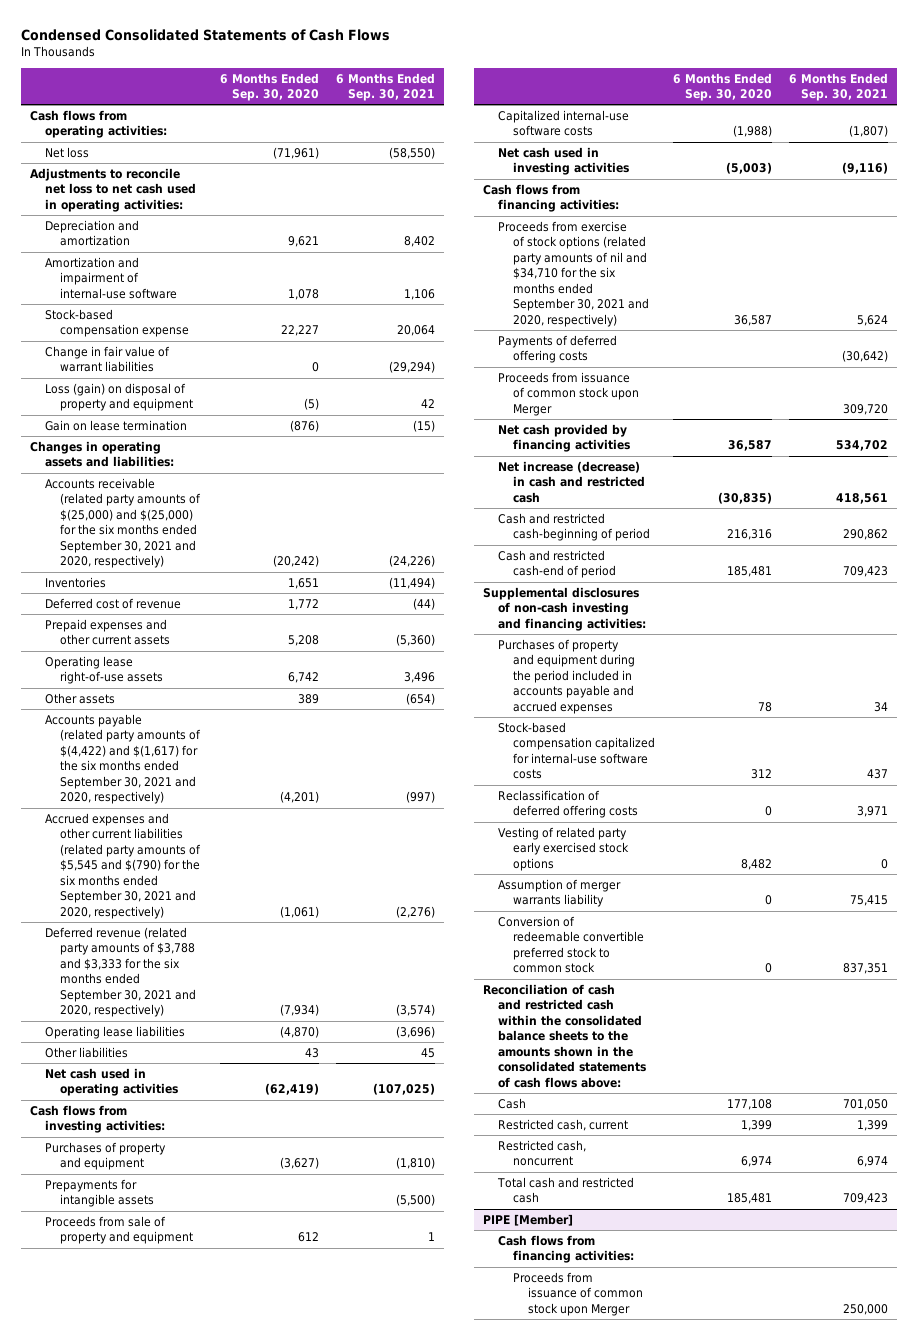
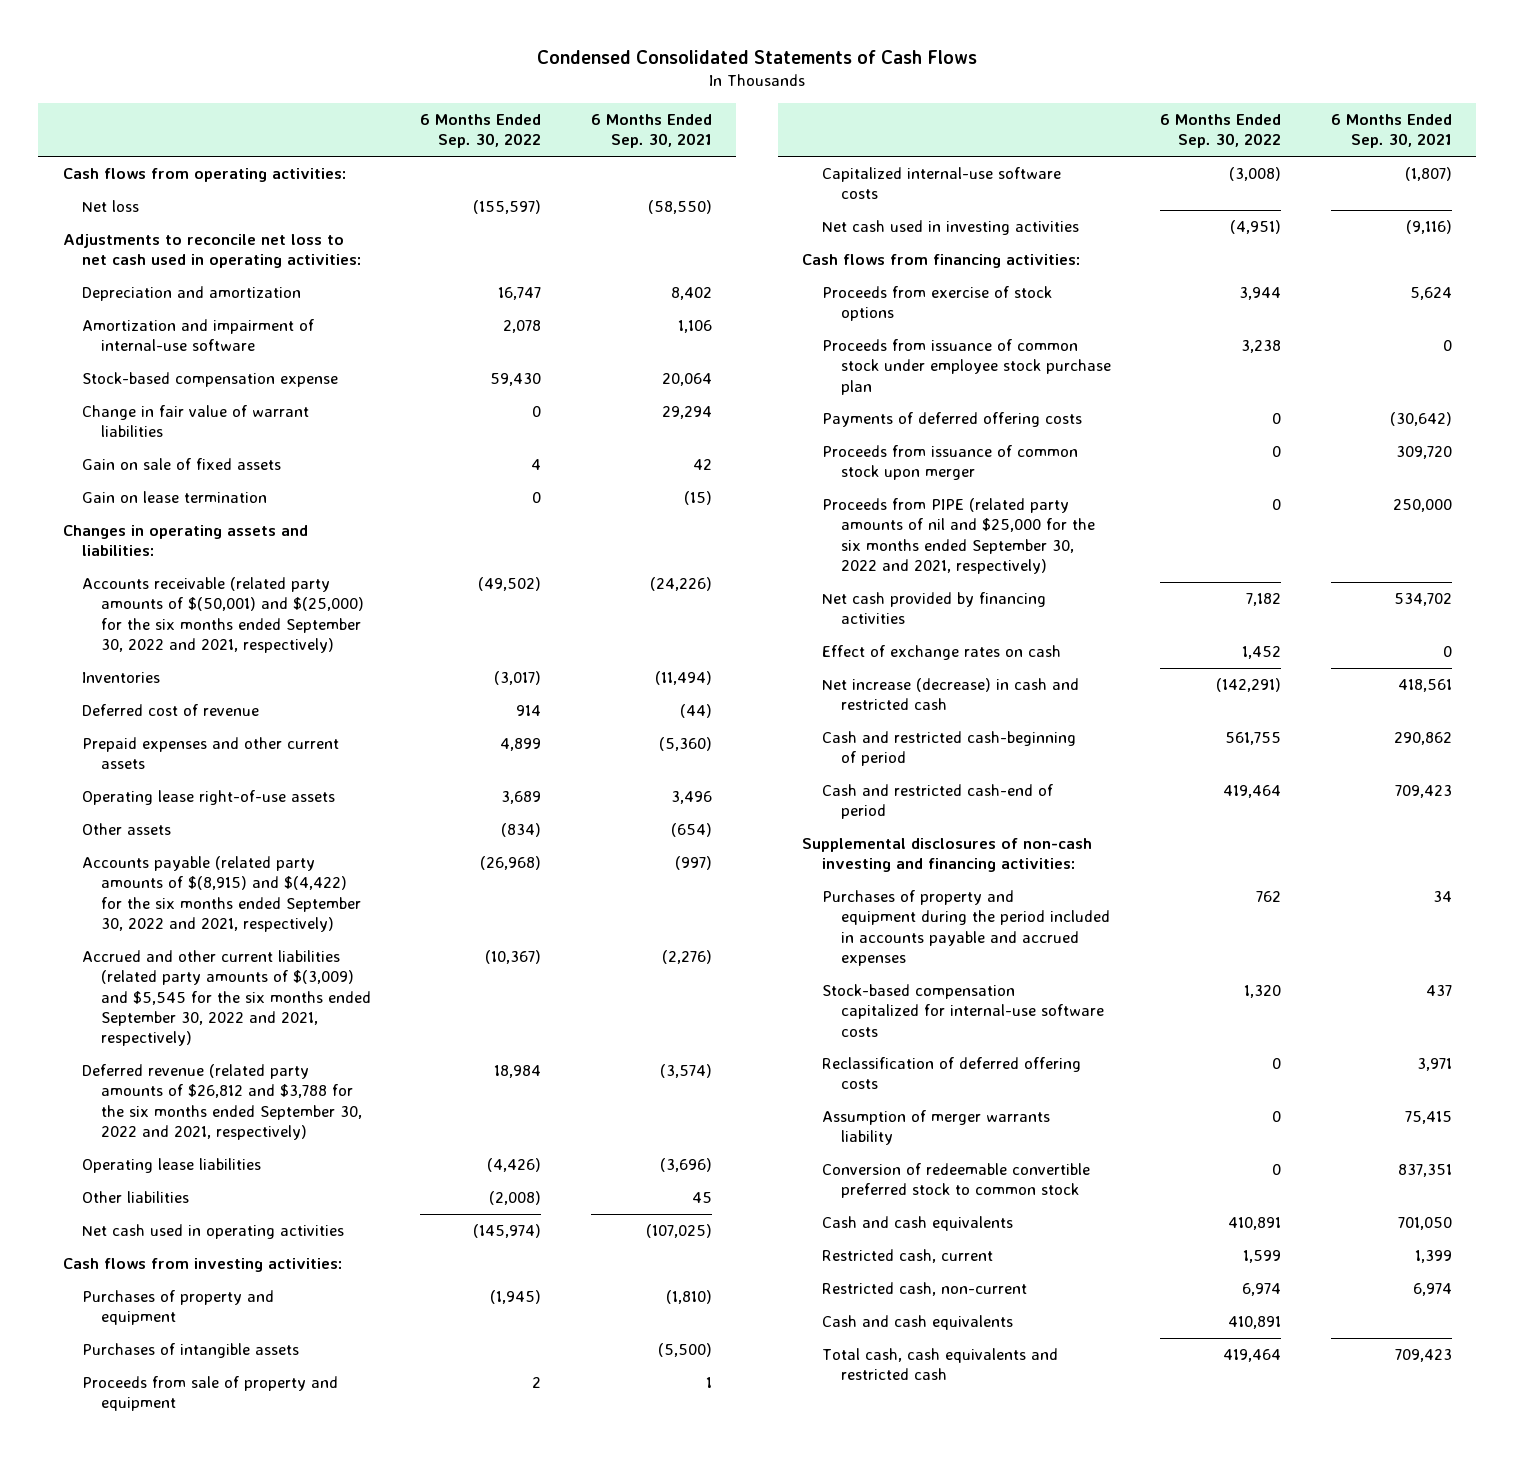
[219,72,319,102] 6 Months Ended Sep. 30, 2020 -> none
none -> [420,114,542,149] 6 Months Ended Sep. 30, 2022
[389,361,436,374] (29,294) -> [661,406,712,420] 29,294
[44,382,194,412] Loss (gain) on disposal of property and equipment -> [81,458,281,471] Gain on sale of fixed assets
[44,477,202,569] Accounts receivable (related party amounts of $(25,000) and $(25,000) for the six months ended September 30, 2021 and 2020, respectively) -> [81,577,365,653] Accounts receivable (related party amounts of $(50,001) and $(25,000) for the six months ended September 30, 2022 and 2021, respectively)
[44,713,202,805] Accounts payable (related party amounts of $(4,422) and $(1,617) for the six months ended September 30, 2021 and 2020, respectively) -> [81,856,362,932] Accounts payable (related party amounts of $(8,915) and $(4,422) for the six months ended September 30, 2022 and 2021, respectively)
[44,812,202,919] Accrued expenses and other current liabilities (related party amounts of $5,545 and $(790) for the six months ended September 30, 2021 and 2020, respectively) -> [81,950,372,1046] Accrued and other current liabilities (related party amounts of $(3,009) and $5,545 for the six months ended September 30, 2022 and 2021, respectively)
[44,926,197,1018] Deferred revenue (related party amounts of $3,788 and $3,333 for the six months ended September 30, 2021 and 2020, respectively) -> [81,1064,363,1140] Deferred revenue (related party amounts of $26,812 and $3,788 for the six months ended September 30, 2022 and 2021, respectively)
[44,1178,155,1208] Prepayments for intangible assets -> [81,1343,299,1359] Purchases of intangible assets
[497,220,649,327] Proceeds from exercise of stock options (related party amounts of nil and $34,710 for the six months ended September 30, 2021 and 2020, respectively) -> [821,286,1052,322] Proceeds from exercise of stock options
none -> [821,339,1112,395] Proceeds from issuance of common stock under employee stock purchase plan
[497,371,639,416] Proceeds from issuance of common stock upon Merger -> [821,445,1078,481] Proceeds from issuance of common stock upon merger
none -> [821,498,1096,574] Proceeds from PIPE (related party amounts of nil and $25,000 for the six months ended September 30, 2022 and 2021, respectively)
none -> [821,645,1061,661] Effect of exchange rates on cash
[497,826,629,871] Vesting of related party early exercised stock options -> none
[482,983,646,1088] Reconciliation of cash and restricted cash within the consolidated balance sheets to the amounts shown in the consolidated statements of cash flows above: -> none
[497,1097,526,1109] Cash -> [821,1216,1013,1232] Cash and cash equivalents
[482,1213,573,1226] PIPE [Member] -> none
[497,1234,634,1264] Cash flows from financing activities: -> none
[512,1271,644,1316] Proceeds from issuance of common stock upon Merger -> none
[497,1139,586,1167] Restricted cash, noncurrent -> [821,1282,1027,1297] Restricted cash, non-current
none -> [821,1315,1013,1331] Cash and cash equivalents
[496,1176,634,1204] Total cash and restricted cash -> [821,1348,1058,1381] Total cash, cash equivalents and restricted cash

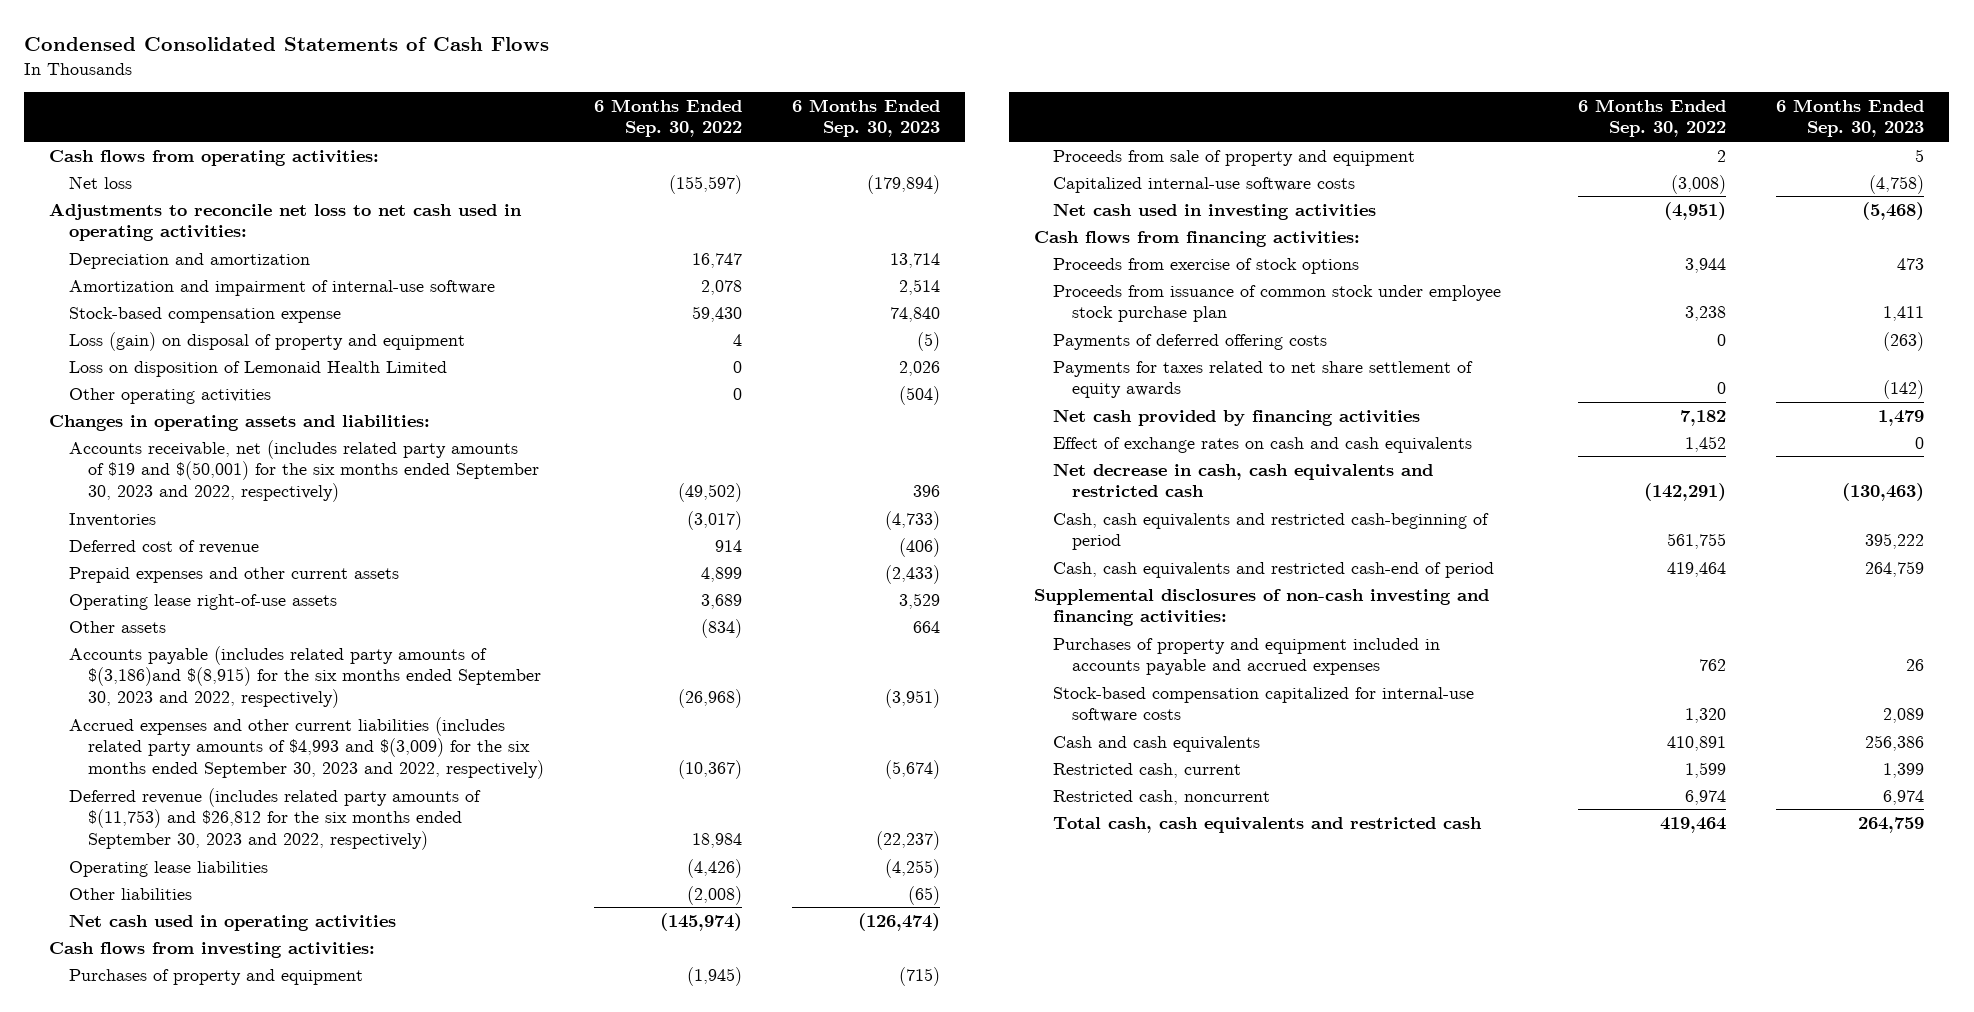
[590,114,712,149] 6 Months Ended Sep. 30, 2021 -> none
none -> [792,98,941,138] 6 Months Ended Sep. 30, 2023
[81,405,309,438] Change in fair value of warrant liabilities -> none
[81,491,267,504] Gain on lease termination -> none
[81,458,281,471] Gain on sale of fixed assets -> [68,331,465,351] Loss (gain) on disposal of property and equipment
none -> [68,360,447,377] Loss on disposition of Lemonaid Health Limited
none -> [68,387,271,404] Other operating activities
[81,577,365,653] Accounts receivable (related party amounts of $(50,001) and $(25,000) for the six months ended September 30, 2022 and 2021, respectively) -> [68,439,540,503] Accounts receivable, net (includes related party amounts of $19 and $(50,001) for the six months ended September 30, 2023 and 2022, respectively)
[81,856,362,932] Accounts payable (related party amounts of $(8,915) and $(4,422) for the six months ended September 30, 2022 and 2021, respectively) -> [68,645,542,709] Accounts payable (includes related party amounts of $(3,186)and $(8,915) for the six months ended September 30, 2023 and 2022, respectively)
[81,950,372,1046] Accrued and other current liabilities (related party amounts of $(3,009) and $5,545 for the six months ended September 30, 2022 and 2021, respectively) -> [68,716,545,780] Accrued expenses and other current liabilities (includes related party amounts of $4,993 and $(3,009) for the six months ended September 30, 2023 and 2022, respectively)
[81,1064,363,1140] Deferred revenue (related party amounts of $26,812 and $3,788 for the six months ended September 30, 2022 and 2021, respectively) -> [68,787,481,851] Deferred revenue (includes related party amounts of $(11,753) and $26,812 for the six months ended September 30, 2023 and 2022, respectively)
[81,1343,299,1359] Purchases of intangible assets -> none
[821,445,1078,481] Proceeds from issuance of common stock upon merger -> none
[821,498,1096,574] Proceeds from PIPE (related party amounts of nil and $25,000 for the six months ended September 30, 2022 and 2021, respectively) -> none
none -> [1052,360,1473,399] Payments for taxes related to net share settlement of equity awards
[821,645,1061,661] Effect of exchange rates on cash -> [1052,436,1472,453] Effect of exchange rates on cash and cash equivalents
[821,678,1079,711] Net increase (decrease) in cash and restricted cash -> [1052,462,1433,498] Net decrease in cash, cash equivalents and restricted cash
[821,731,1076,767] Cash and restricted cash-beginning of period -> [1052,512,1489,551] Cash, cash equivalents and restricted cash-beginning of period
[821,784,1053,820] Cash and restricted cash-end of period -> [1052,561,1494,578] Cash, cash equivalents and restricted cash-end of period
[821,890,1111,966] Purchases of property and equipment during the period included in accounts payable and accrued expenses -> [1052,637,1440,676] Purchases of property and equipment included in accounts payable and accrued expenses
[821,1057,1081,1090] Reclassification of deferred offering costs -> none
[821,1110,1050,1146] Assumption of merger warrants liability -> none
[821,1163,1090,1199] Conversion of redeemable convertible preferred stock to common stock -> none
[821,1315,1013,1331] Cash and cash equivalents -> none
[821,1282,1027,1297] Restricted cash, non-current -> [1052,789,1270,805] Restricted cash, noncurrent

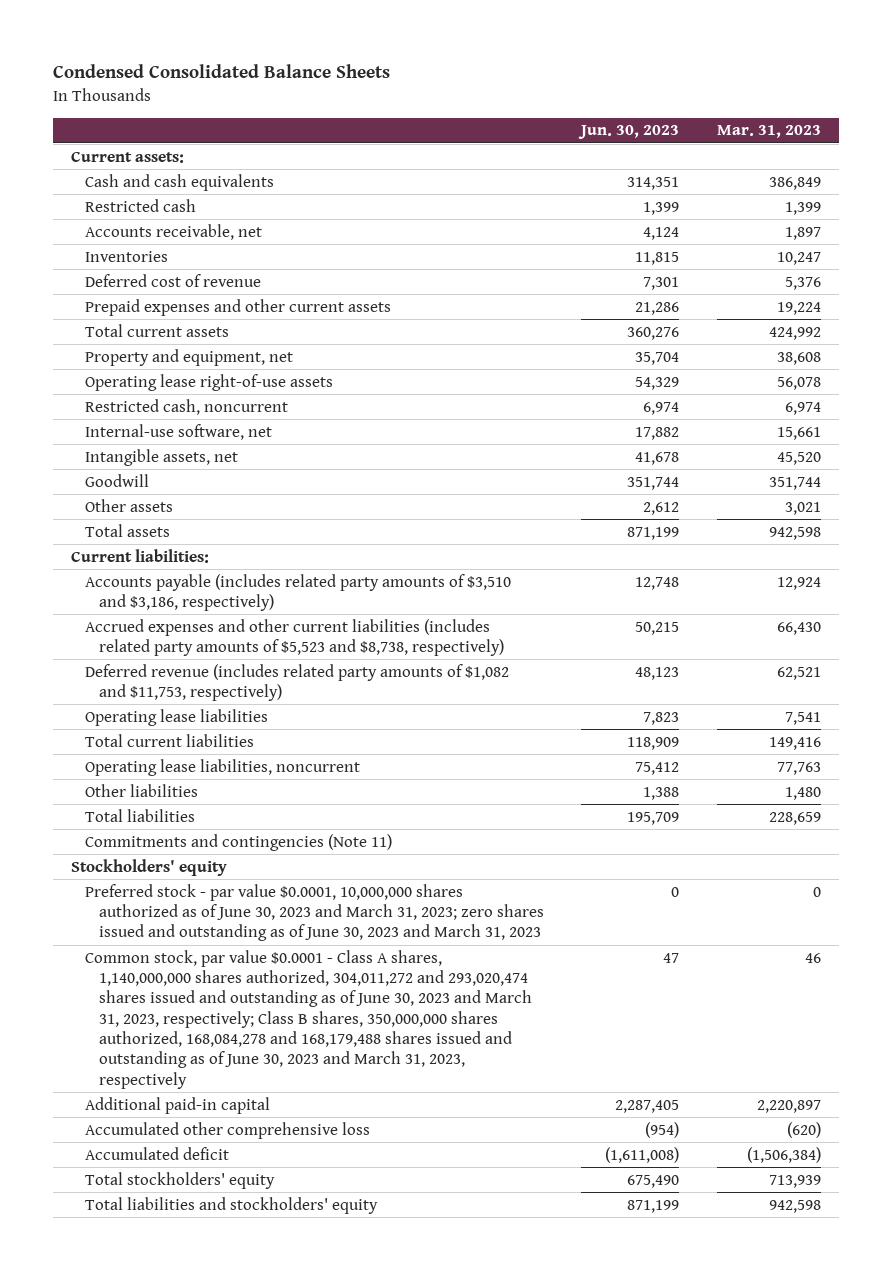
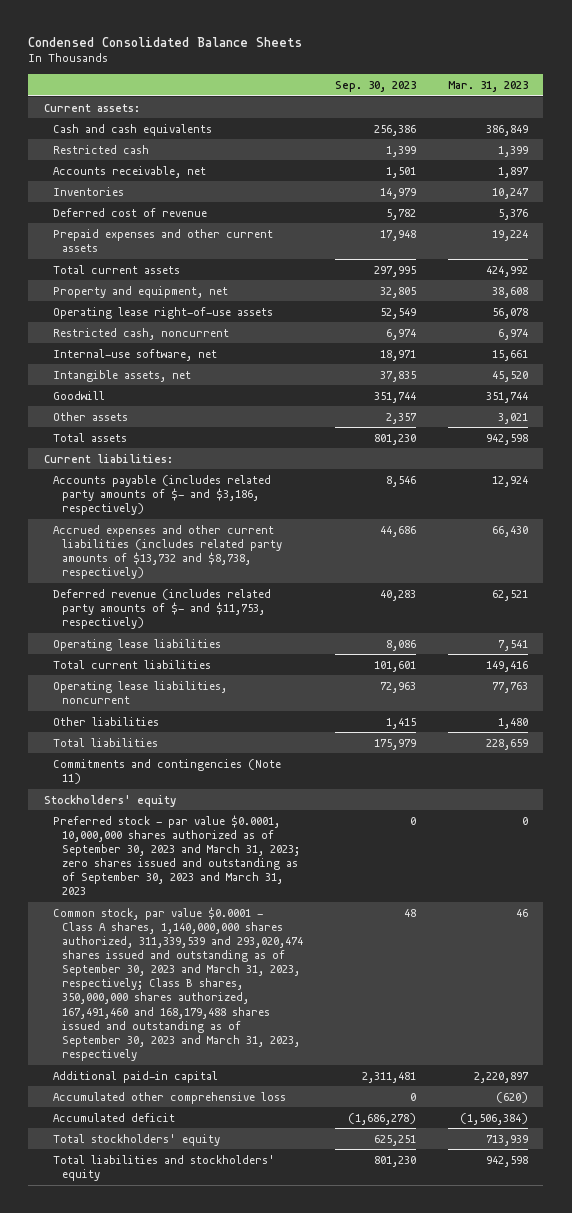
[578,125,680,140] Jun. 30, 2023 -> none
none -> [334,80,416,92] Sep. 30, 2023
[85,573,512,611] Accounts payable (includes related party amounts of $3,510 and $3,186, respectively) -> [53,474,272,515] Accounts payable (includes related party amounts of $- and $3,186, respectively)
[85,618,505,656] Accrued expenses and other current liabilities (includes related party amounts of $5,523 and $8,738, respectively) -> [53,524,283,580] Accrued expenses and other current liabilities (includes related party amounts of $13,732 and $8,738, respectively)
[85,663,510,701] Deferred revenue (includes related party amounts of $1,082 and $11,753, respectively) -> [53,588,272,629] Deferred revenue (includes related party amounts of $- and $11,753, respectively)
[85,883,545,942] Preferred stock - par value $0.0001, 10,000,000 shares authorized as of June 30, 2023 and March 31, 2023; zero shares issued and outstanding as of June 30, 2023 and March 31, 2023 -> [53,814,301,896] Preferred stock - par value $0.0001, 10,000,000 shares authorized as of September 30, 2023 and March 31, 2023; zero shares issued and outstanding as of September 30, 2023 and March 31, 2023
[85,949,533,1089] Common stock, par value $0.0001 - Class A shares, 1,140,000,000 shares authorized, 304,011,272 and 293,020,474 shares issued and outstanding as of June 30, 2023 and March 31, 2023, respectively; Class B shares, 350,000,000 shares authorized, 168,084,278 and 168,179,488 shares issued and outstanding as of June 30, 2023 and March 31, 2023, respectively -> [53,906,304,1061] Common stock, par value $0.0001 - Class A shares, 1,140,000,000 shares authorized, 311,339,539 and 293,020,474 shares issued and outstanding as of September 30, 2023 and March 31, 2023, respectively; Class B shares, 350,000,000 shares authorized, 167,491,460 and 168,179,488 shares issued and outstanding as of September 30, 2023 and March 31, 2023, respectively

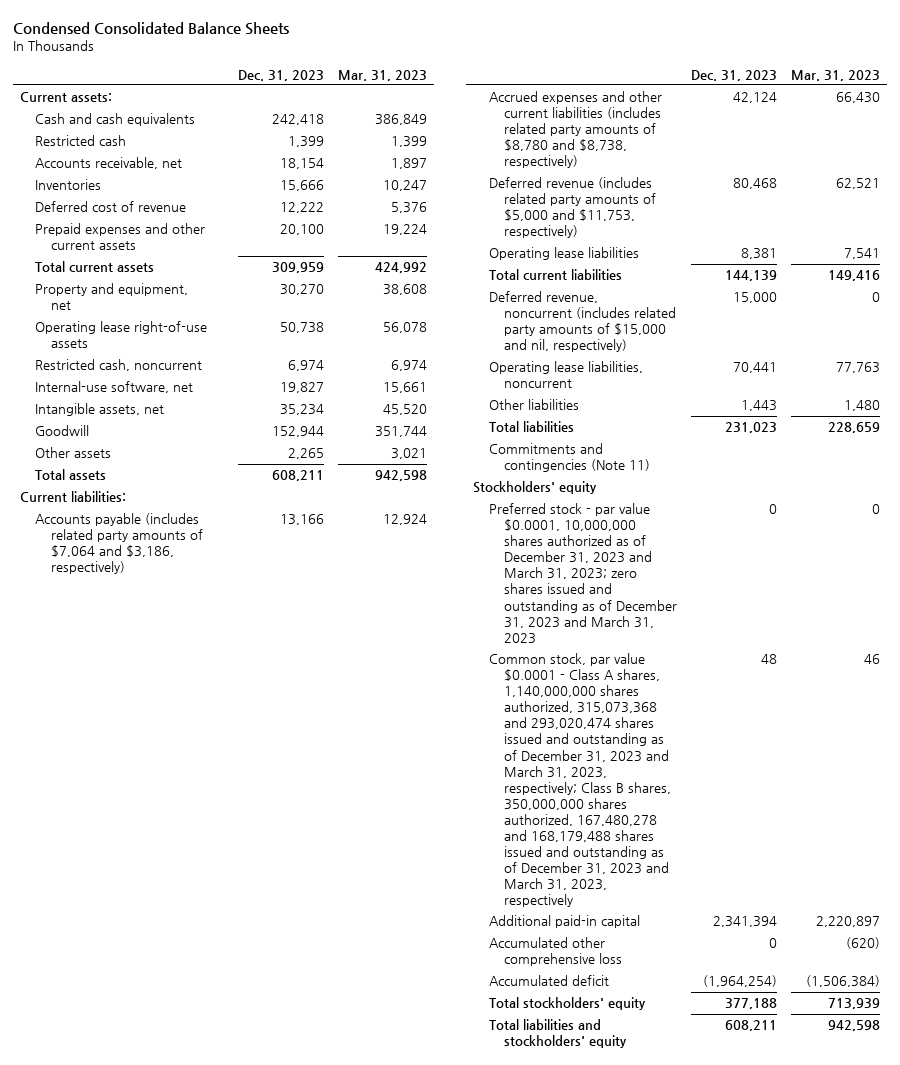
[334,80,416,92] Sep. 30, 2023 -> none
none -> [237,69,324,81] Dec. 31, 2023
[53,474,272,515] Accounts payable (includes related party amounts of $- and $3,186, respectively) -> [35,513,203,575] Accounts payable (includes related party amounts of $7,064 and $3,186, respectively)
[53,524,283,580] Accrued expenses and other current liabilities (includes related party amounts of $13,732 and $8,738, respectively) -> [488,91,662,169] Accrued expenses and other current liabilities (includes related party amounts of $8,780 and $8,738, respectively)
[53,588,272,629] Deferred revenue (includes related party amounts of $- and $11,753, respectively) -> [488,177,656,239] Deferred revenue (includes related party amounts of $5,000 and $11,753, respectively)
none -> [488,291,676,353] Deferred revenue, noncurrent (includes related party amounts of $15,000 and nil, respectively)
[53,814,301,896] Preferred stock - par value $0.0001, 10,000,000 shares authorized as of September 30, 2023 and March 31, 2023; zero shares issued and outstanding as of September 30, 2023 and March 31, 2023 -> [488,503,677,644] Preferred stock - par value $0.0001, 10,000,000 shares authorized as of December 31, 2023 and March 31, 2023; zero shares issued and outstanding as of December 31, 2023 and March 31, 2023
[53,906,304,1061] Common stock, par value $0.0001 - Class A shares, 1,140,000,000 shares authorized, 311,339,539 and 293,020,474 shares issued and outstanding as of September 30, 2023 and March 31, 2023, respectively; Class B shares, 350,000,000 shares authorized, 167,491,460 and 168,179,488 shares issued and outstanding as of September 30, 2023 and March 31, 2023, respectively -> [488,653,671,907] Common stock, par value $0.0001 - Class A shares, 1,140,000,000 shares authorized, 315,073,368 and 293,020,474 shares issued and outstanding as of December 31, 2023 and March 31, 2023, respectively; Class B shares, 350,000,000 shares authorized, 167,480,278 and 168,179,488 shares issued and outstanding as of December 31, 2023 and March 31, 2023, respectively

